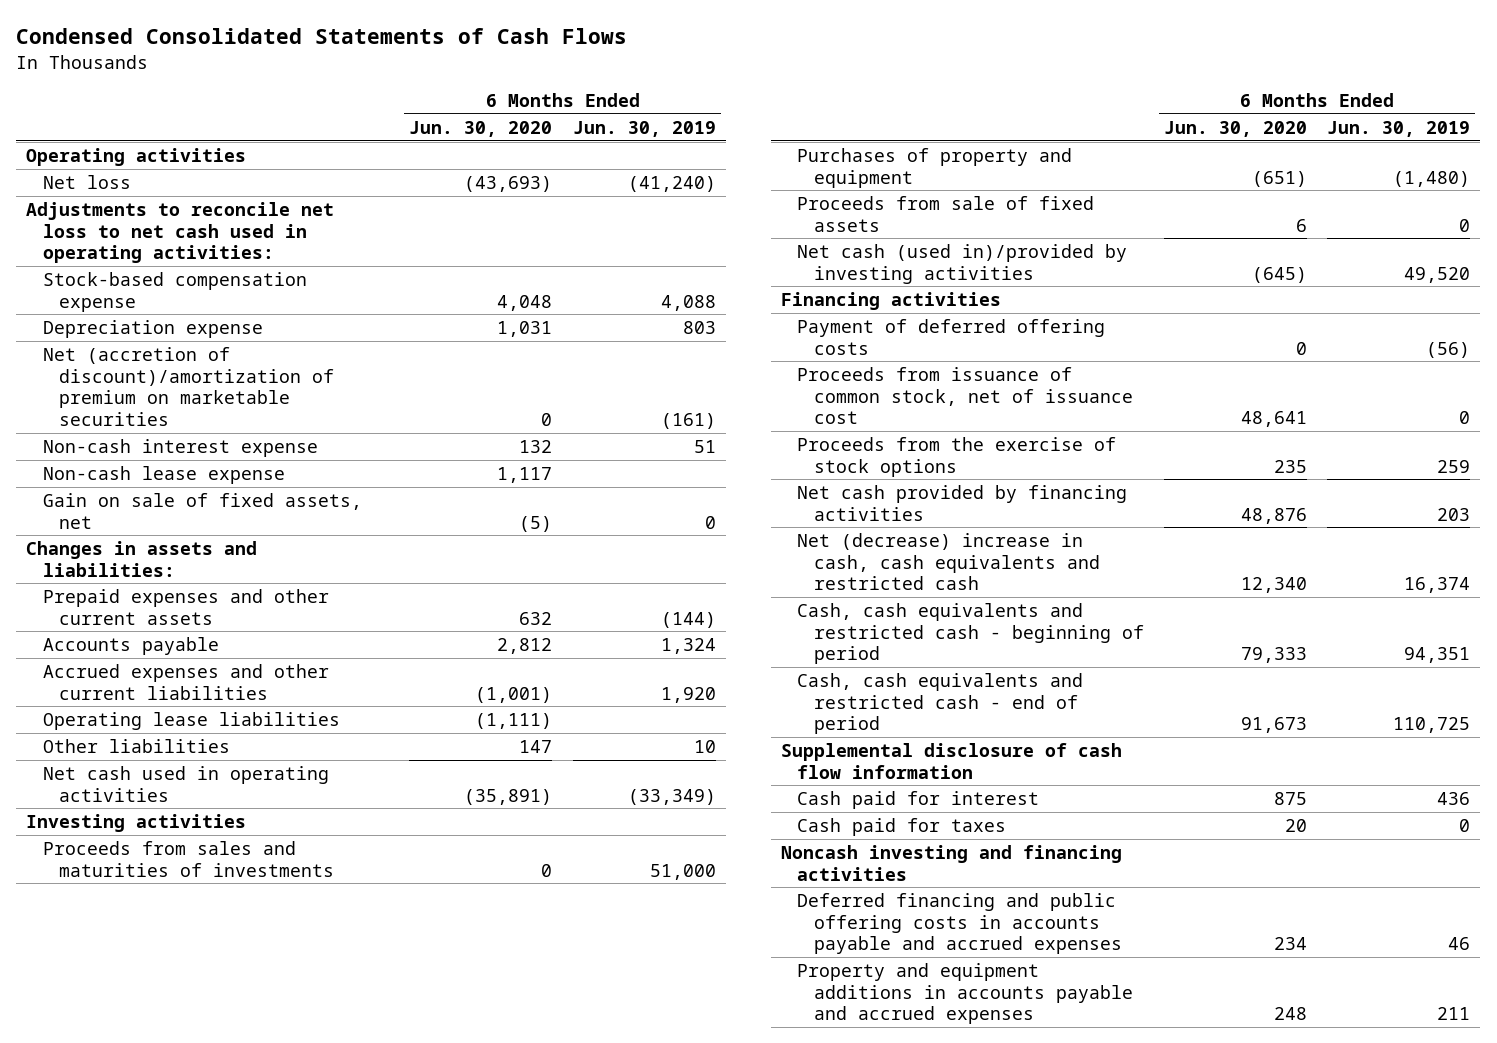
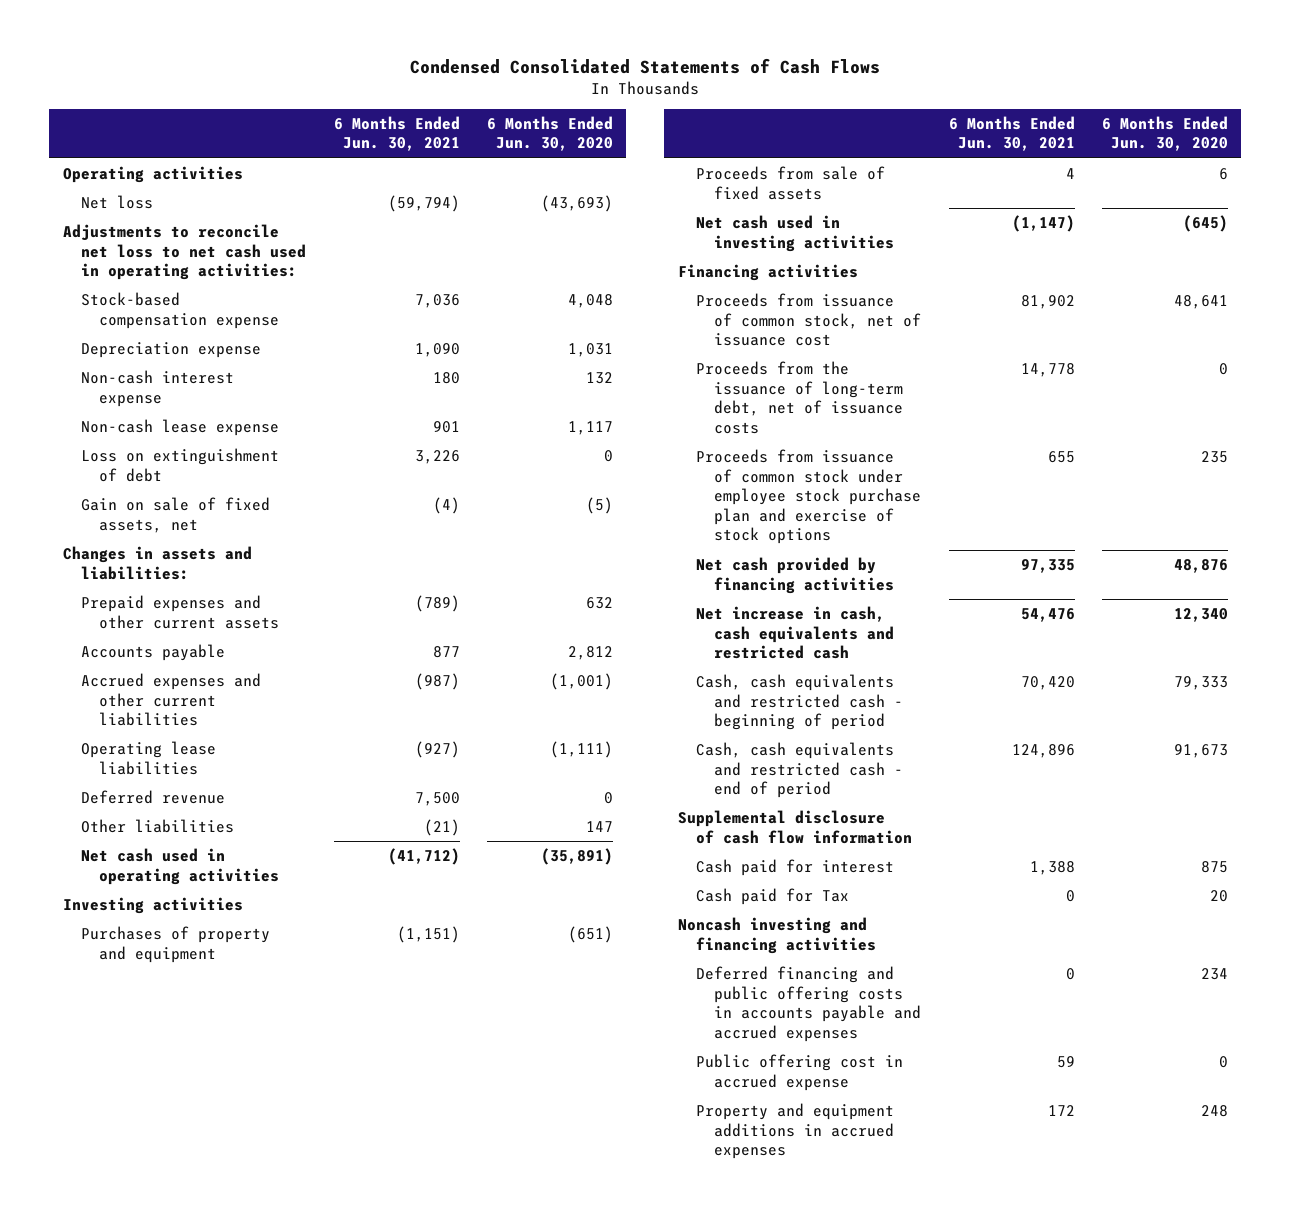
[572,120,716,137] Jun. 30, 2019 -> none
none -> [333,115,460,152] 6 Months Ended Jun. 30, 2021
[42,346,335,426] Net (accretion of discount)/amortization of premium on marketable securities -> none
none -> [81,448,280,482] Loss on extinguishment of debt
none -> [81,790,226,805] Deferred revenue
[42,840,335,877] Proceeds from sales and maturities of investments -> none
[797,243,1128,284] Net cash (used in)/provided by investing activities -> [696,215,895,252] Net cash used in investing activities
[797,318,1106,355] Payment of deferred offering costs -> none
none -> [696,361,904,434] Proceeds from the issuance of long-term debt, net of issuance costs
[797,436,1117,477] Proceeds from the exercise of stock options -> [696,449,922,545] Proceeds from issuance of common stock under employee stock purchase plan and exercise of stock options
[797,532,1101,591] Net (decrease) increase in cash, cash equivalents and restricted cash -> [696,606,895,660] Net increase in cash, cash equivalents and restricted cash
[797,817,1007,836] Cash paid for taxes -> [696,888,850,906] Cash paid for Tax
none -> [696,1054,904,1091] Public offering cost in accrued expense
[797,962,1134,1025] Property and equipment additions in accounts payable and accrued expenses -> [696,1103,895,1160] Property and equipment additions in accrued expenses

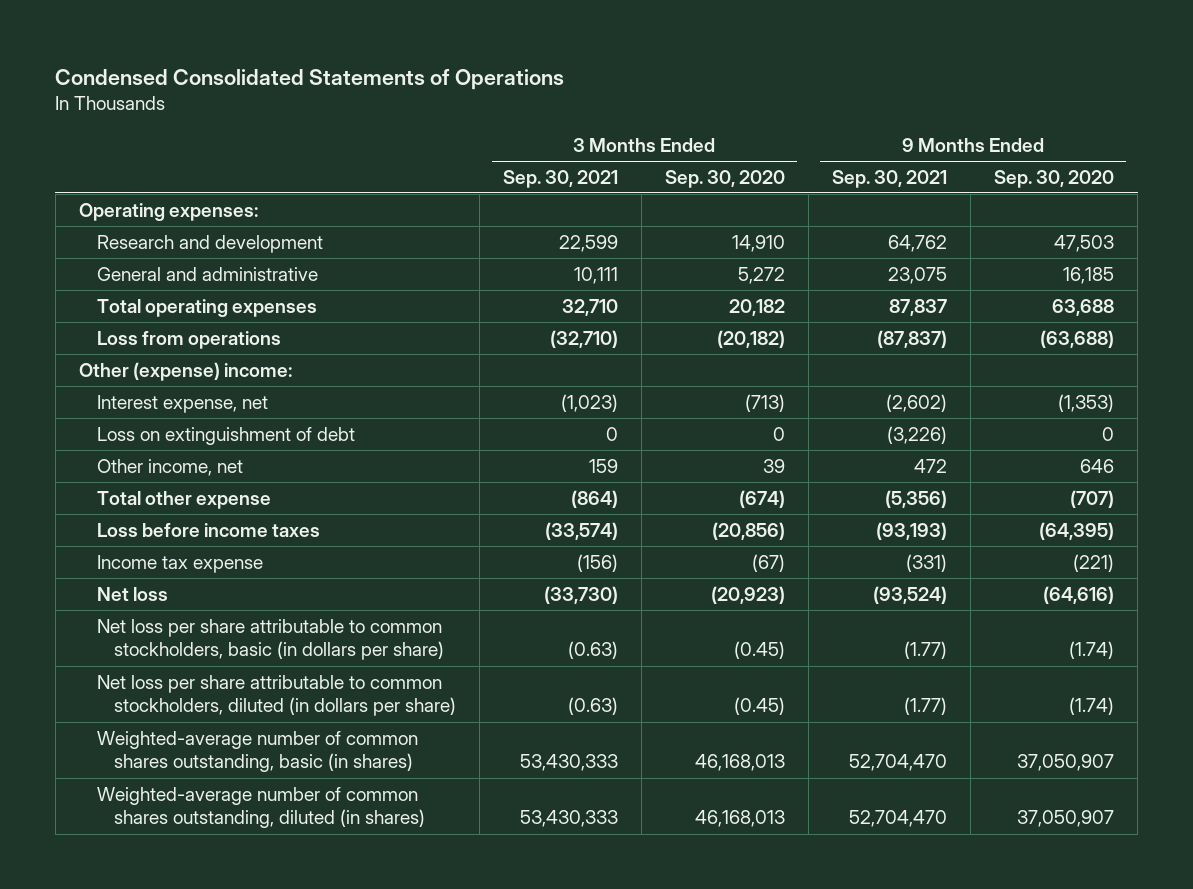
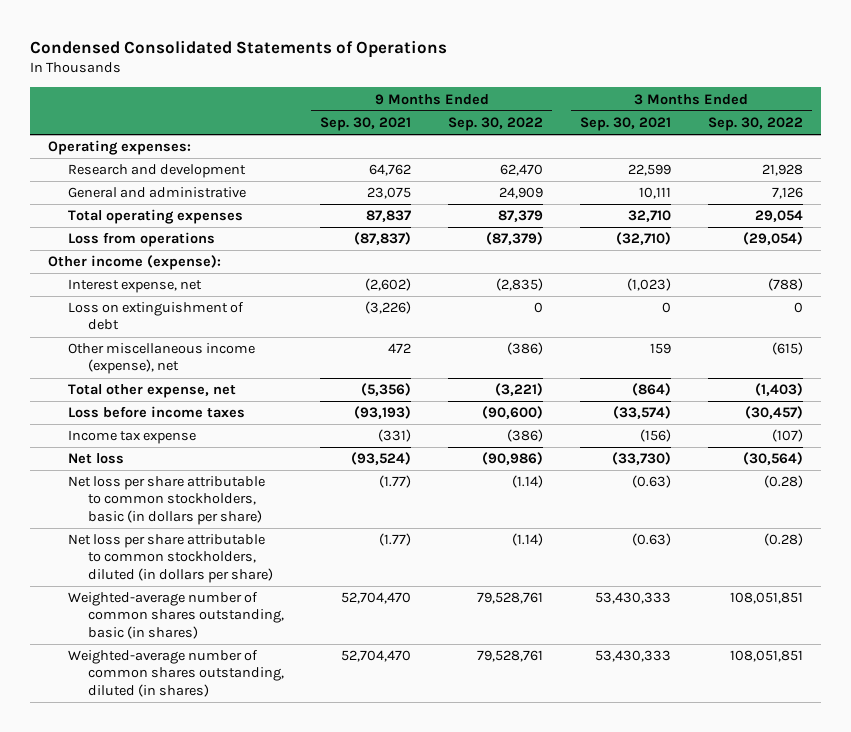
[665,169,786,188] Sep. 30, 2020 -> none
[994,169,1115,188] Sep. 30, 2020 -> none
none -> [448,116,544,131] Sep. 30, 2022
none -> [707,116,803,131] Sep. 30, 2022
[78,361,292,381] Other (expense) income: -> [48,255,222,271] Other income (expense):
[96,458,243,476] Other income, net -> [67,343,255,375] Other miscellaneous income (expense), net
[96,490,271,509] Total other expense -> [67,384,236,399] Total other expense, net

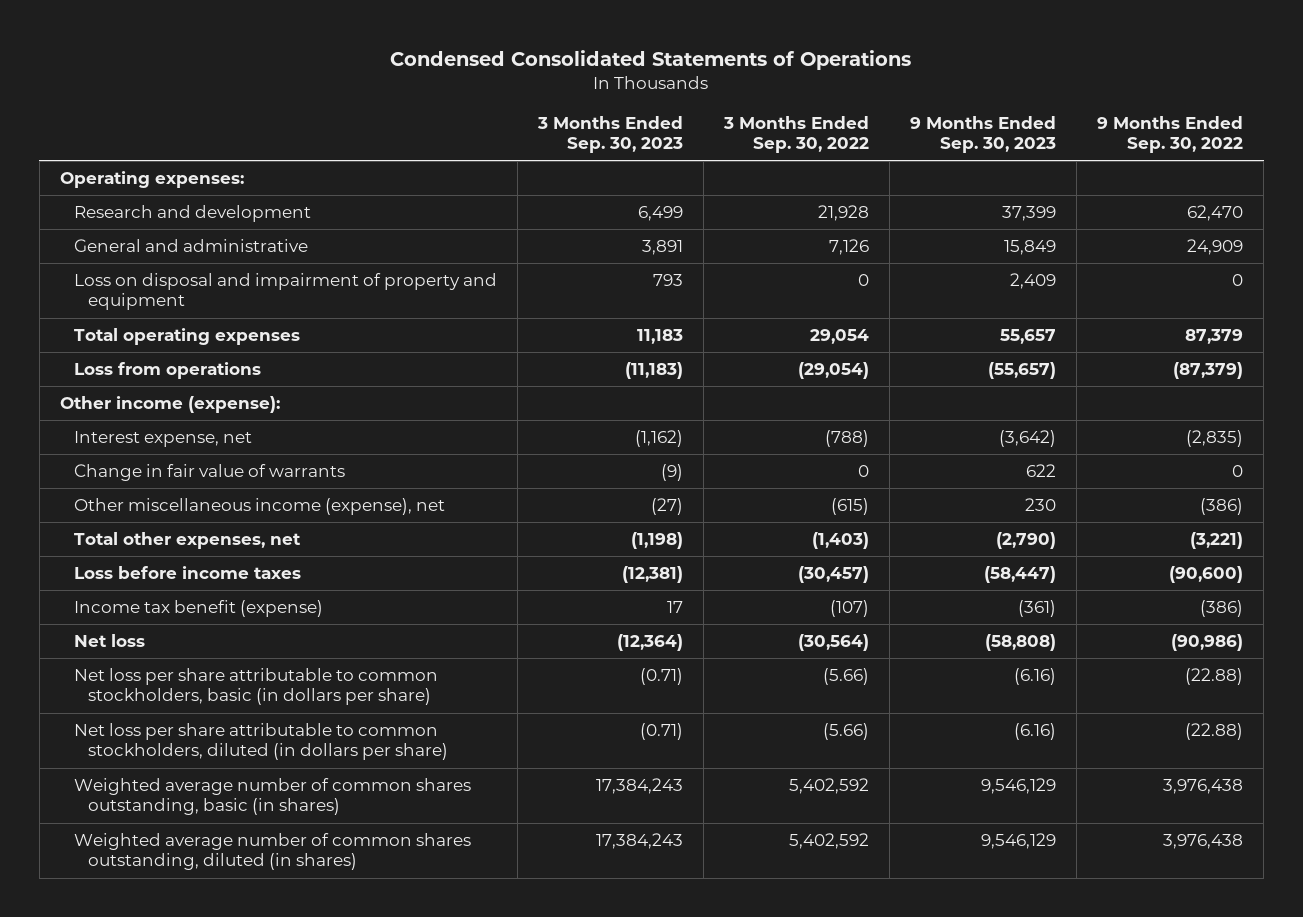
[320,116,412,131] Sep. 30, 2021 -> none
[580,116,672,131] Sep. 30, 2021 -> none
none -> [536,115,683,154] 3 Months Ended Sep. 30, 2023
none -> [909,115,1056,154] 9 Months Ended Sep. 30, 2023
none -> [73,272,497,311] Loss on disposal and impairment of property and equipment
[67,302,244,331] Loss on extinguishment of debt -> none
none -> [73,463,345,481] Change in fair value of warrants
[67,384,236,399] Total other expense, net -> [73,531,301,549] Total other expenses, net
[67,430,196,445] Income tax expense -> [73,599,323,617] Income tax benefit (expense)
[512,475,544,489] (1.14) -> [1184,667,1243,685] (22.88)
[763,475,803,489] (0.28) -> [822,667,869,685] (5.66)
[512,533,544,547] (1.14) -> [1184,722,1243,740] (22.88)
[763,533,803,547] (0.28) -> [822,722,869,740] (5.66)
[67,592,284,639] Weighted-average number of common shares outstanding, basic (in shares) -> [73,777,471,816] Weighted average number of common shares outstanding, basic (in shares)
[477,592,544,605] 79,528,761 -> [1162,778,1243,794] 3,976,438
[729,592,803,605] 108,051,851 -> [788,777,869,794] 5,402,592
[67,650,284,697] Weighted-average number of common shares outstanding, diluted (in shares) -> [73,832,471,871] Weighted average number of common shares outstanding, diluted (in shares)
[477,650,544,663] 79,528,761 -> [1162,833,1243,849] 3,976,438
[729,650,803,663] 108,051,851 -> [788,832,869,849] 5,402,592

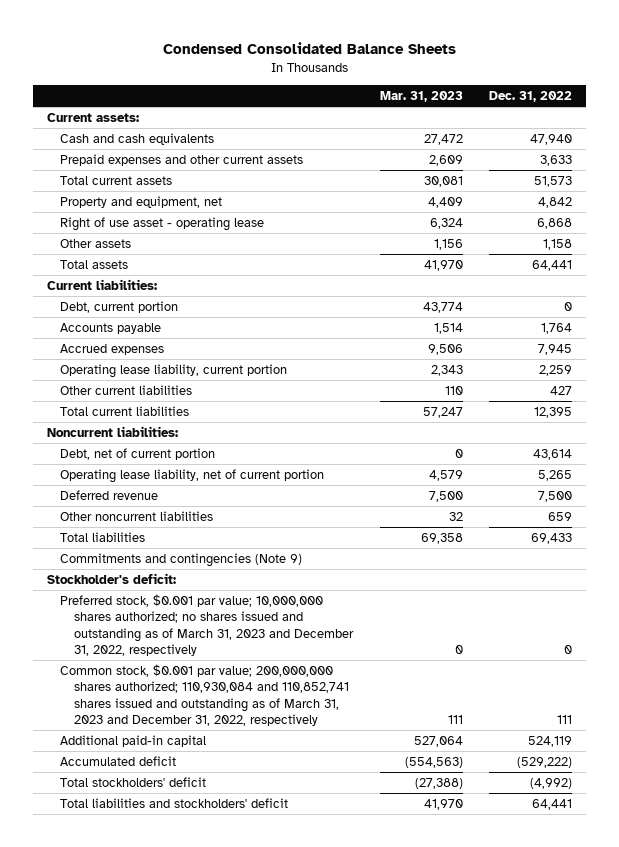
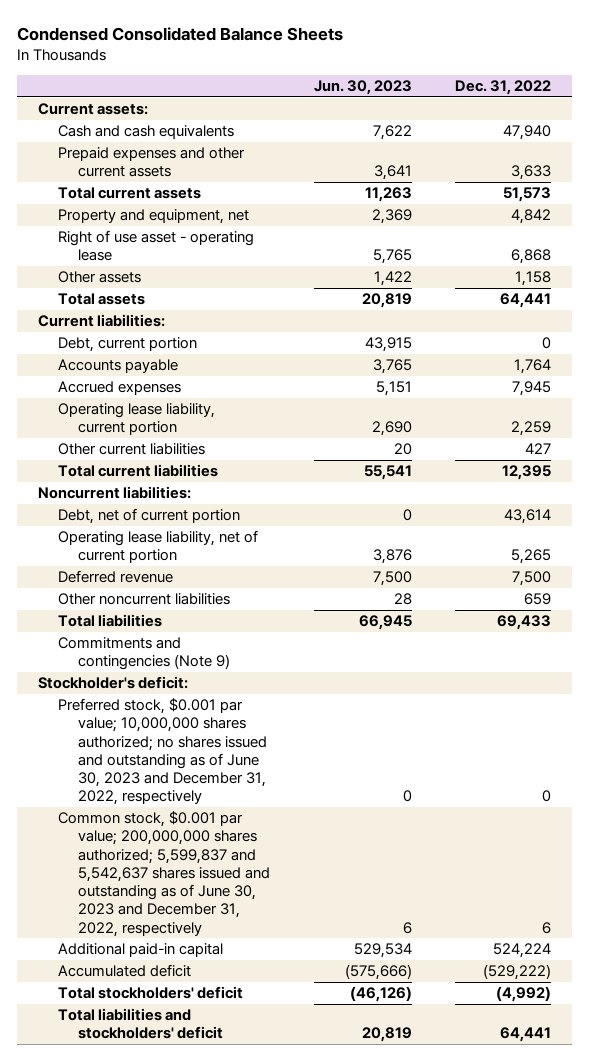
[379,91,463,103] Mar. 31, 2023 -> none
none -> [313,79,412,95] Jun. 30, 2023
[60,594,355,657] Preferred stock, $0.001 par value; 10,000,000 shares authorized; no shares issued and outstanding as of March 31, 2023 and December 31, 2022, respectively -> [58,698,268,806] Preferred stock, $0.001 par value; 10,000,000 shares authorized; no shares issued and outstanding as of June 30, 2023 and December 31, 2022, respectively
[60,664,350,727] Common stock, $0.001 par value; 200,000,000 shares authorized; 110,930,084 and 110,852,741 shares issued and outstanding as of March 31, 2023 and December 31, 2022, respectively -> [58,811,271,937] Common stock, $0.001 par value; 200,000,000 shares authorized; 5,599,837 and 5,542,637 shares issued and outstanding as of June 30, 2023 and December 31, 2022, respectively
[557,715,573,725] 111 -> [541,921,551,934] 6
[528,736,573,748] 524,119 -> [492,943,551,959] 524,224

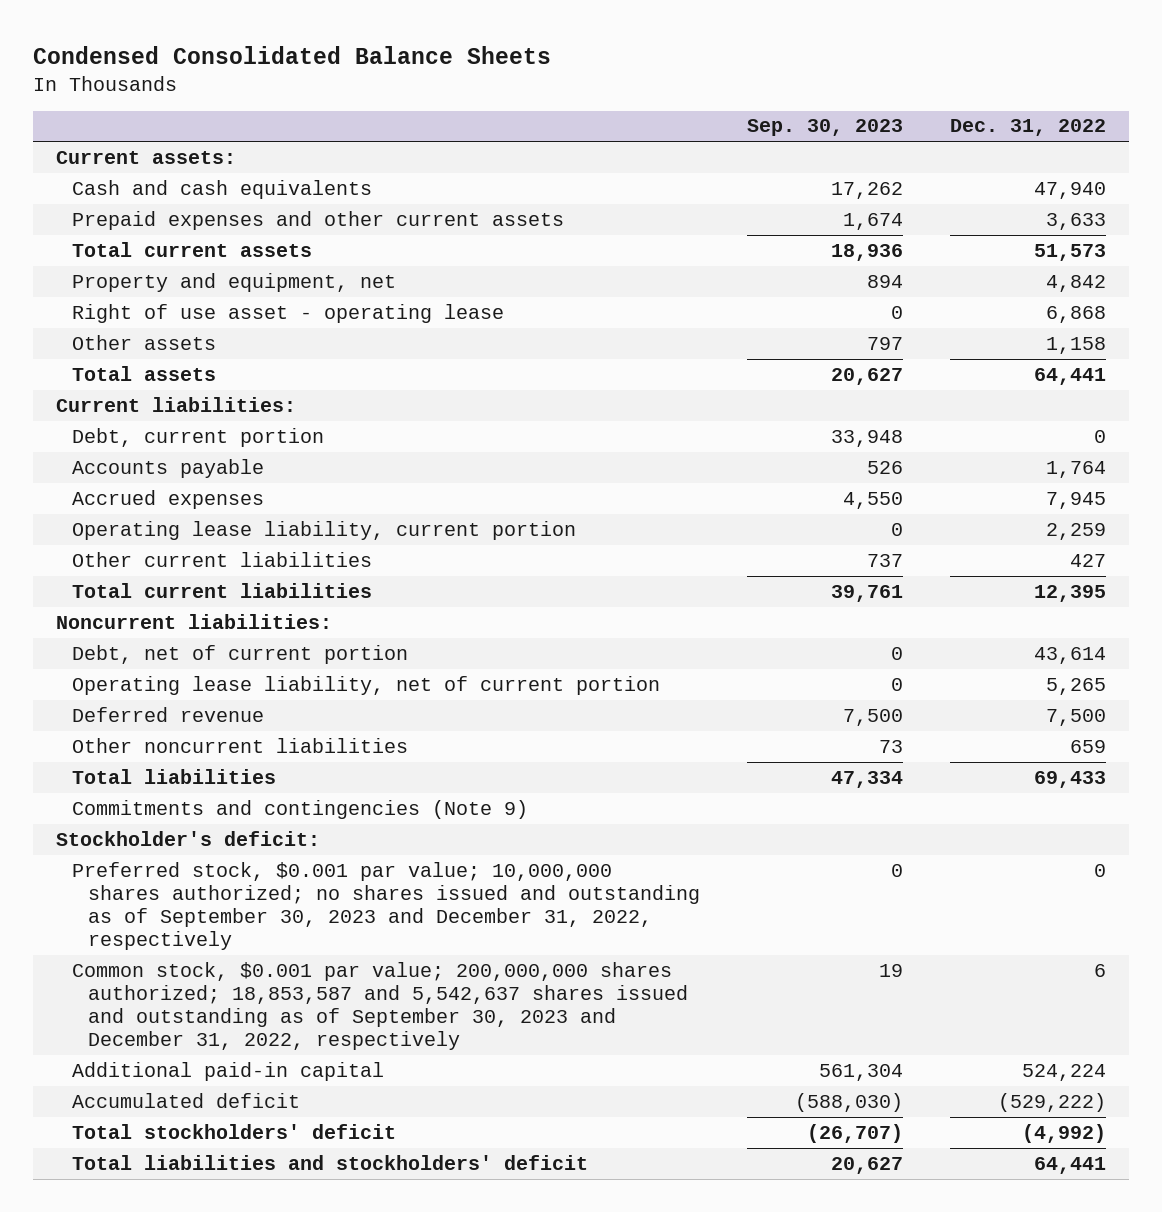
[313,79,412,95] Jun. 30, 2023 -> none
none -> [747,119,904,137] Sep. 30, 2023
[58,698,268,806] Preferred stock, $0.001 par value; 10,000,000 shares authorized; no shares issued and outstanding as of June 30, 2023 and December 31, 2022, respectively -> [72,861,701,950] Preferred stock, $0.001 par value; 10,000,000 shares authorized; no shares issued and outstanding as of September 30, 2023 and December 31, 2022, respectively
[58,811,271,937] Common stock, $0.001 par value; 200,000,000 shares authorized; 5,599,837 and 5,542,637 shares issued and outstanding as of June 30, 2023 and December 31, 2022, respectively -> [72,961,689,1050] Common stock, $0.001 par value; 200,000,000 shares authorized; 18,853,587 and 5,542,637 shares issued and outstanding as of September 30, 2023 and December 31, 2022, respectively

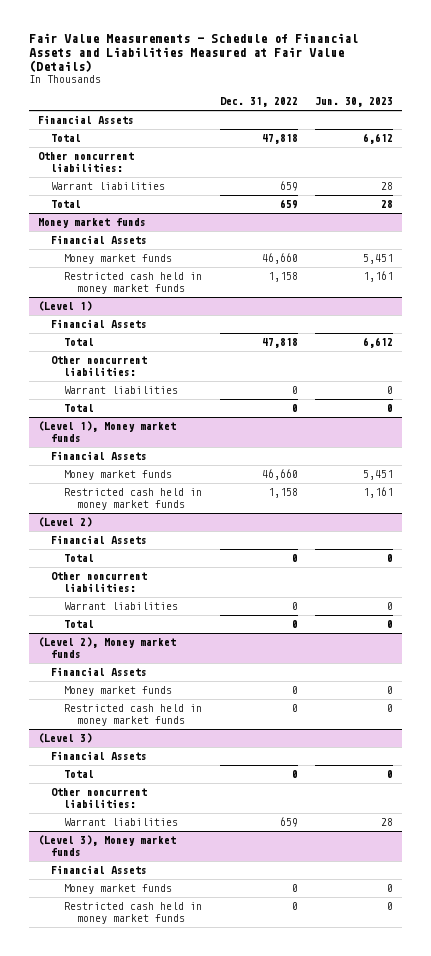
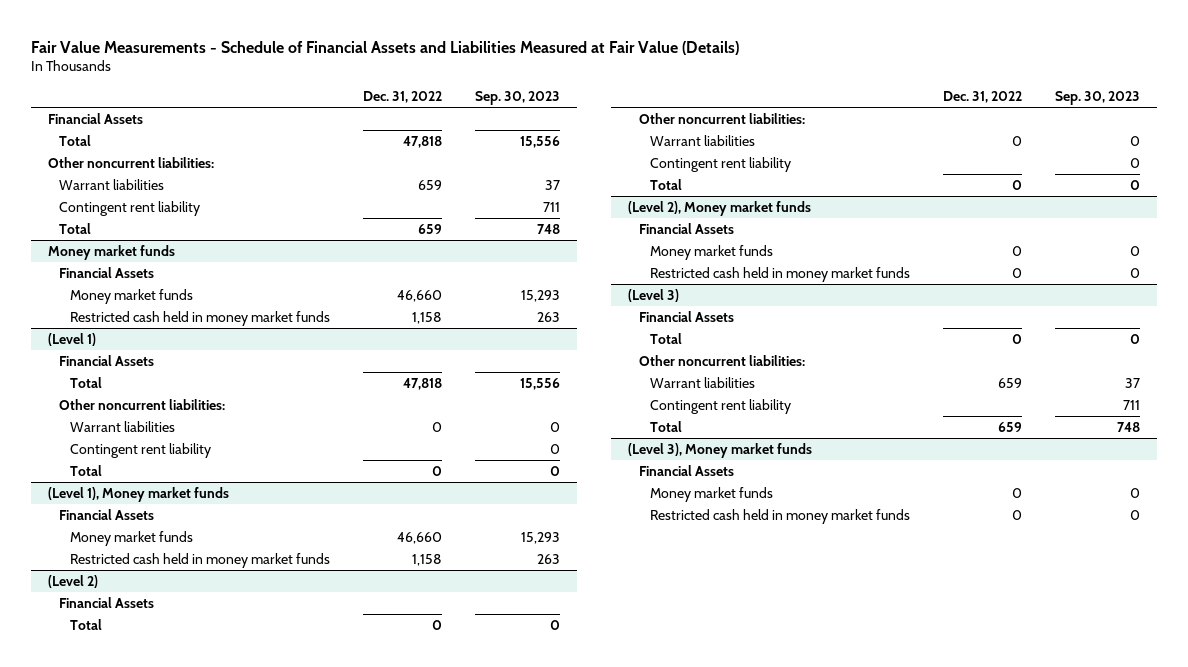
[315,97,394,108] Jun. 30, 2023 -> none
none -> [475,90,561,105] Sep. 30, 2023
none -> [58,200,200,216] Contingent rent liability
none -> [69,442,211,458] Contingent rent liability
none -> [650,156,792,172] Contingent rent liability
none -> [650,398,792,414] Contingent rent liability
none -> [650,420,683,432] Total

